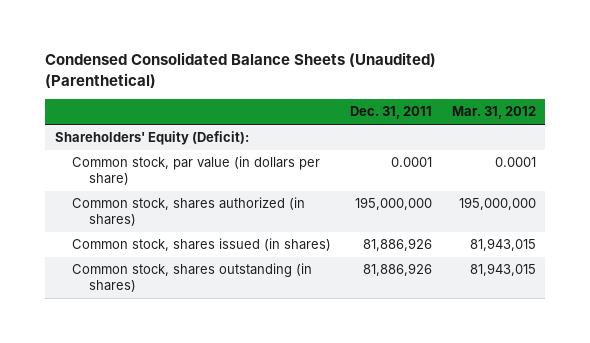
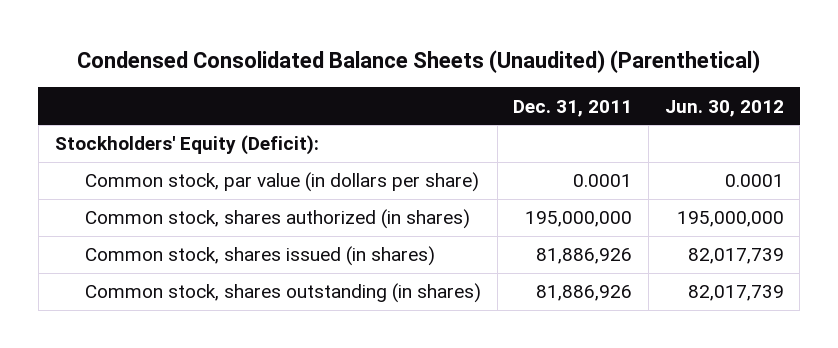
[451,106,536,120] Mar. 31, 2012 -> none
none -> [664,99,784,117] Jun. 30, 2012
[54,131,249,146] Shareholders' Equity (Deficit): -> [54,135,319,156] Stockholders' Equity (Deficit):

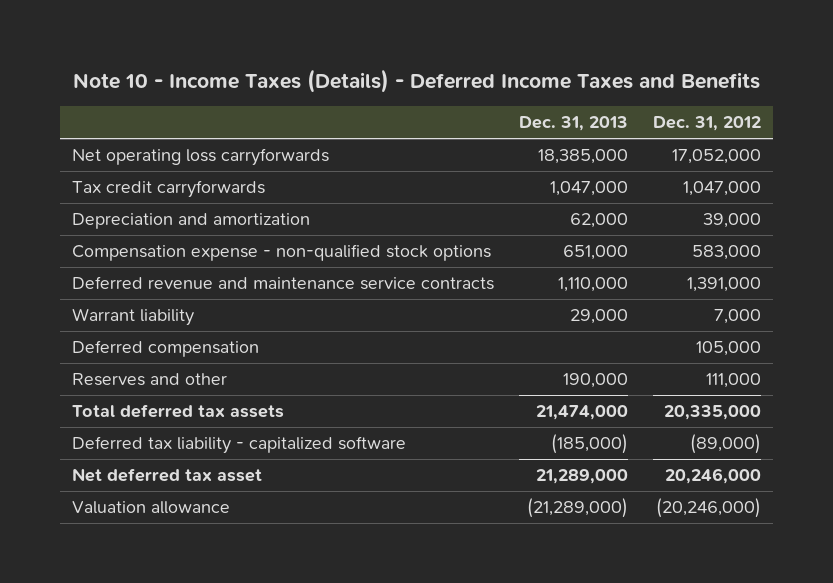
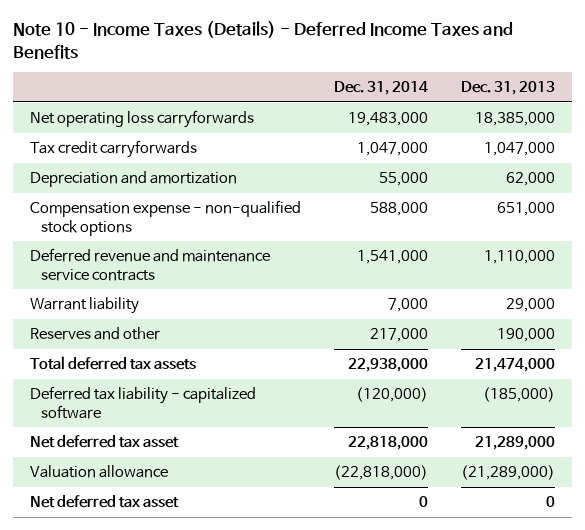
[652,116,761,132] Dec. 31, 2012 -> none
none -> [333,81,428,96] Dec. 31, 2014
[72,340,260,358] Deferred compensation -> none
none -> [29,494,179,508] Net deferred tax asset

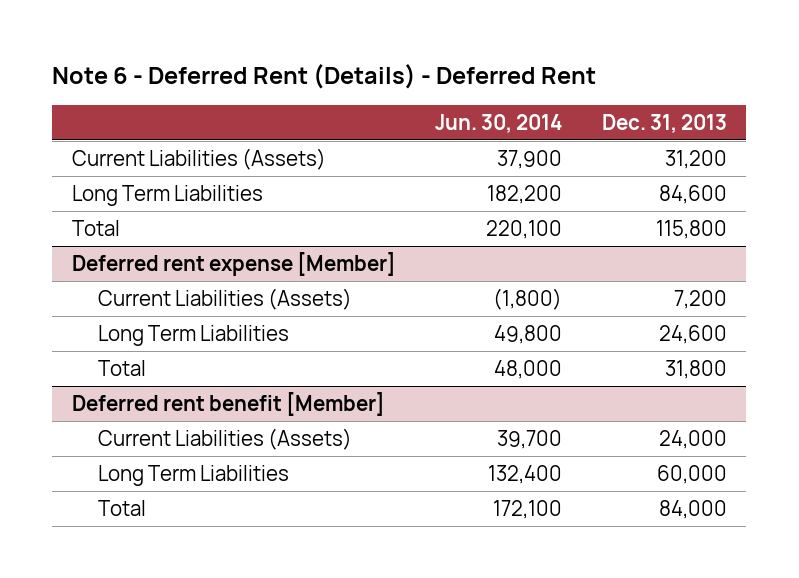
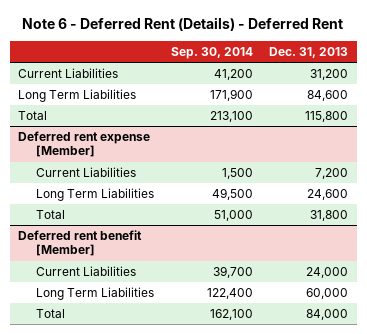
[435,113,563,133] Jun. 30, 2014 -> none
none -> [170,47,253,60] Sep. 30, 2014
[72,147,327,170] Current Liabilities (Assets) -> [18,68,119,79] Current Liabilities
[97,287,352,310] Current Liabilities (Assets) -> [35,167,136,178] Current Liabilities
[97,427,352,450] Current Liabilities (Assets) -> [35,266,136,277] Current Liabilities

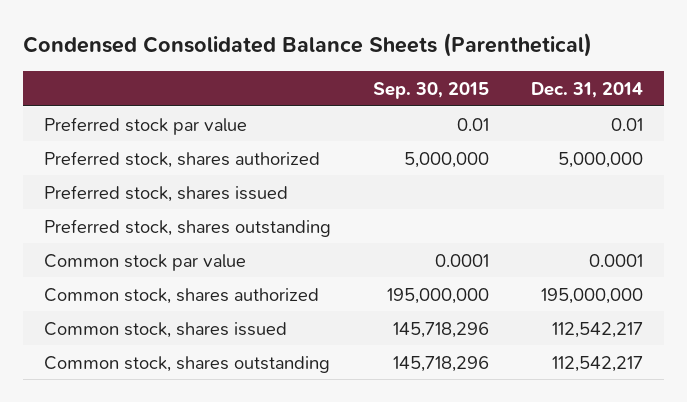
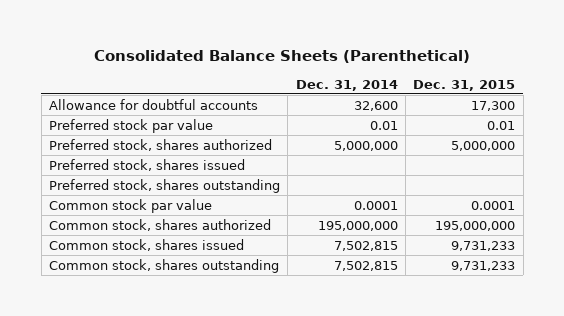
[23,33,593,58] Condensed Consolidated Balance Sheets (Parenthetical) -> [94,50,471,64] Consolidated Balance Sheets (Parenthetical)
[372,81,489,99] Sep. 30, 2015 -> none
none -> [413,79,516,91] Dec. 31, 2015
none -> [48,98,258,110] Allowance for doubtful accounts
[551,321,643,338] 112,542,217 -> [333,240,398,251] 7,502,815
[551,355,643,372] 112,542,217 -> [333,260,398,271] 7,502,815

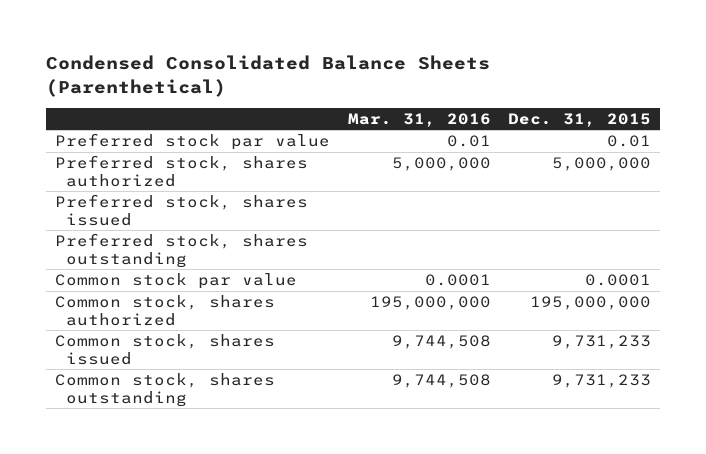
[94,50,471,64] Consolidated Balance Sheets (Parenthetical) -> [46,55,491,97] Condensed Consolidated Balance Sheets (Parenthetical)
[295,79,398,91] Dec. 31, 2014 -> none
none -> [347,112,491,127] Mar. 31, 2016
[48,98,258,110] Allowance for doubtful accounts -> none

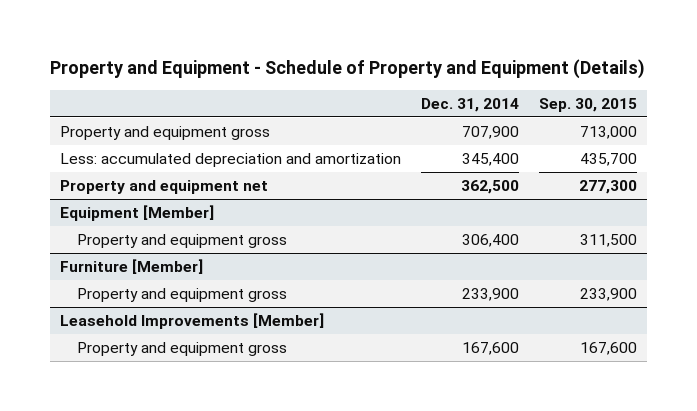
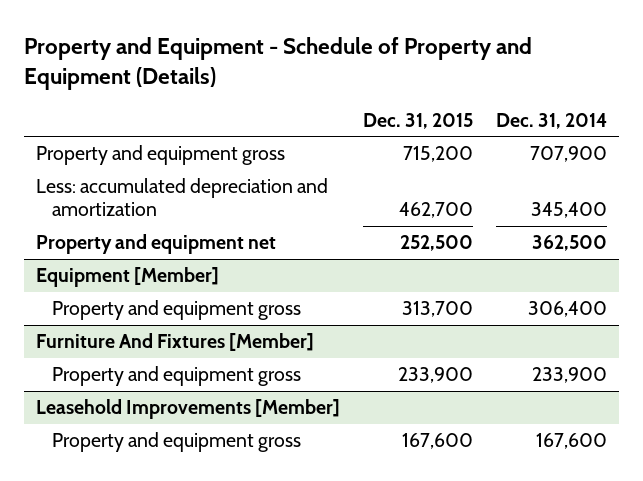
[539,97,638,112] Sep. 30, 2015 -> none
none -> [363,112,474,129] Dec. 31, 2015
[59,259,203,275] Furniture [Member] -> [35,333,314,352] Furniture And Fixtures [Member]

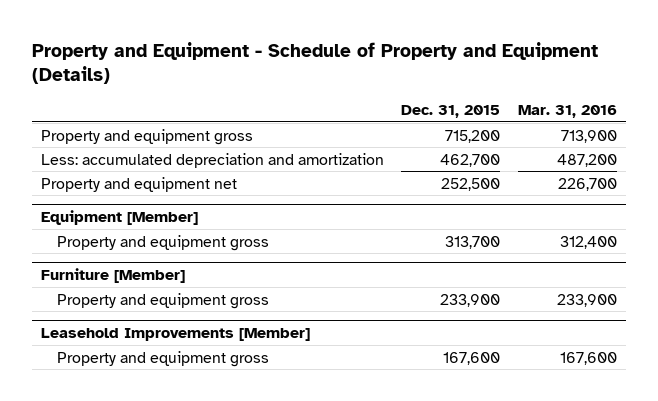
[496,112,608,129] Dec. 31, 2014 -> none
none -> [517,104,617,118] Mar. 31, 2016
[35,333,314,352] Furniture And Fixtures [Member] -> [40,268,185,284] Furniture [Member]

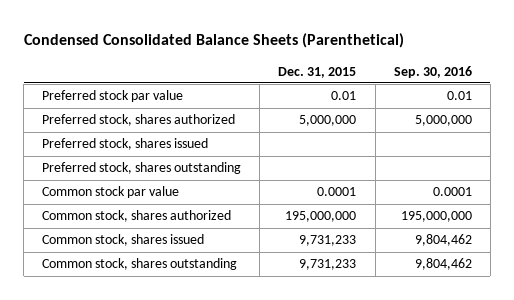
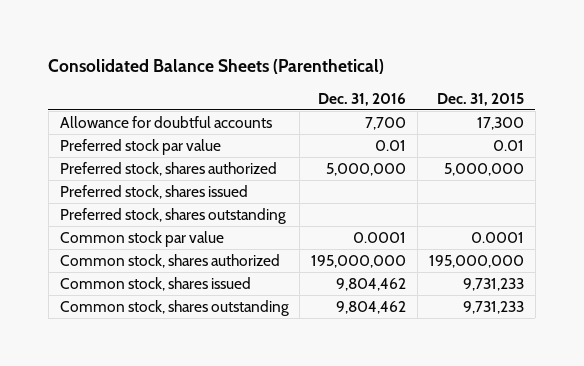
[23,33,404,49] Condensed Consolidated Balance Sheets (Parenthetical) -> [48,58,385,74] Consolidated Balance Sheets (Parenthetical)
[393,65,472,78] Sep. 30, 2016 -> none
none -> [318,92,407,106] Dec. 31, 2016
none -> [59,115,272,128] Allowance for doubtful accounts

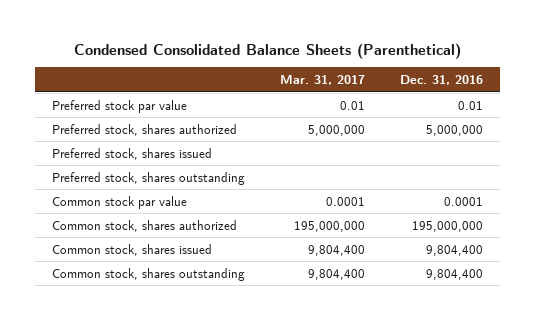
[48,58,385,74] Consolidated Balance Sheets (Parenthetical) -> [73,42,461,59] Condensed Consolidated Balance Sheets (Parenthetical)
[437,92,525,106] Dec. 31, 2015 -> none
none -> [280,74,366,85] Mar. 31, 2017
[59,115,272,128] Allowance for doubtful accounts -> none
[336,277,407,291] 9,804,462 -> [426,244,484,256] 9,804,400
[336,300,407,314] 9,804,462 -> [426,268,484,280] 9,804,400

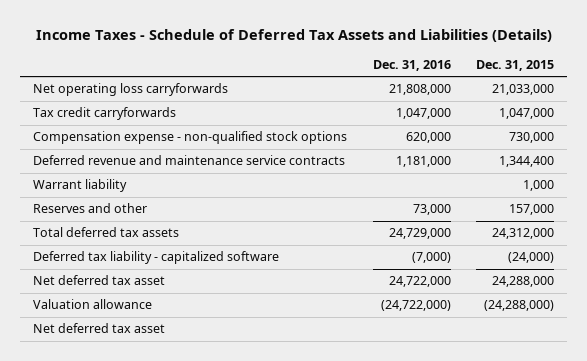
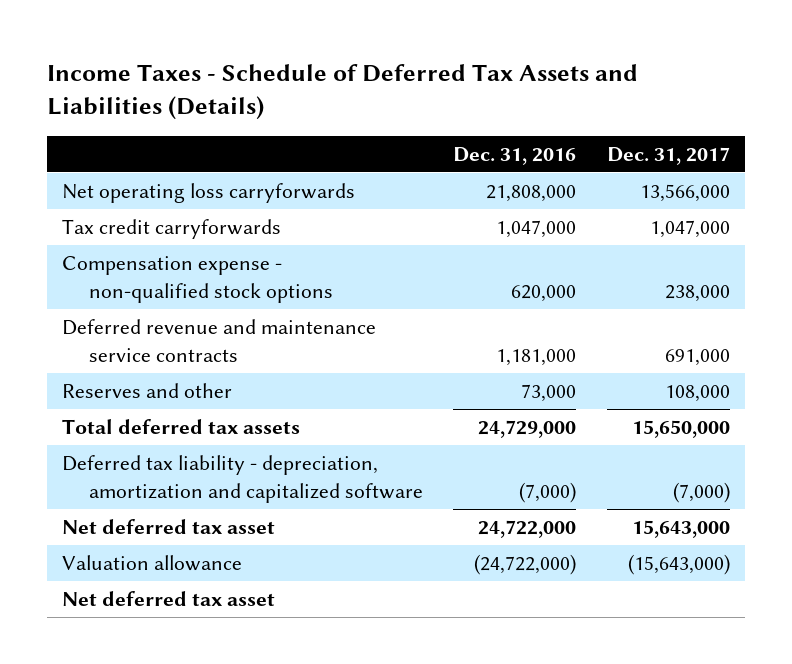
[476,59,555,71] Dec. 31, 2015 -> none
none -> [606,146,730,165] Dec. 31, 2017
[32,179,127,193] Warrant liability -> none
[32,251,279,265] Deferred tax liability - capitalized software -> [62,454,423,503] Deferred tax liability - depreciation, amortization and capitalized software

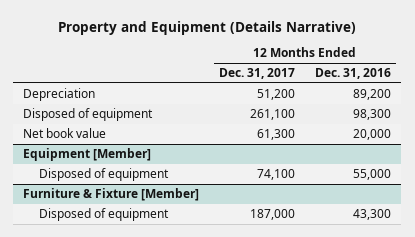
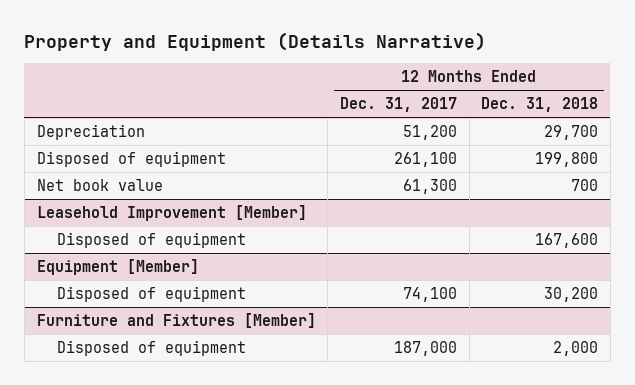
[315,68,392,80] Dec. 31, 2016 -> none
none -> [481,97,599,113] Dec. 31, 2018
none -> [36,205,307,222] Leasehold Improvement [Member]
none -> [56,232,246,249] Disposed of equipment
[23,188,200,202] Furniture & Fixture [Member] -> [36,313,316,329] Furniture and Fixtures [Member]

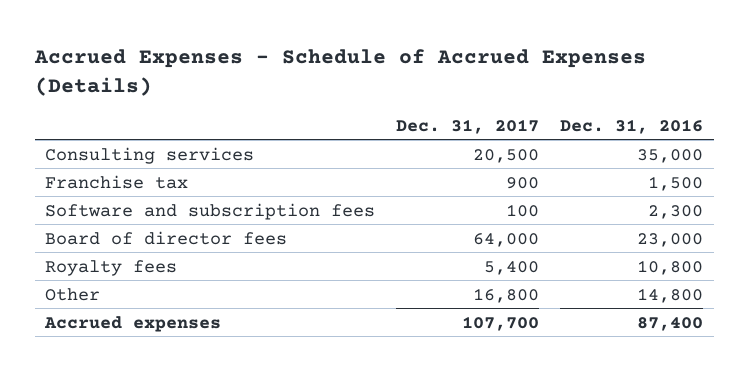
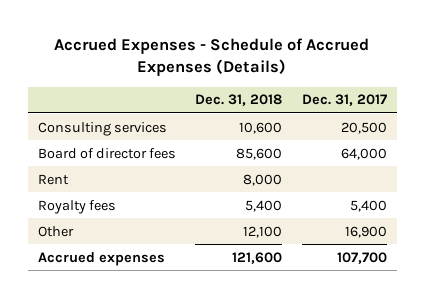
[560,118,704,134] Dec. 31, 2016 -> none
none -> [195,94,283,107] Dec. 31, 2018
[45,174,189,189] Franchise tax -> none
[45,202,376,220] Software and subscription fees -> none
none -> [37,173,69,185] Rent
[473,287,540,303] 16,800 -> [345,225,388,238] 16,900

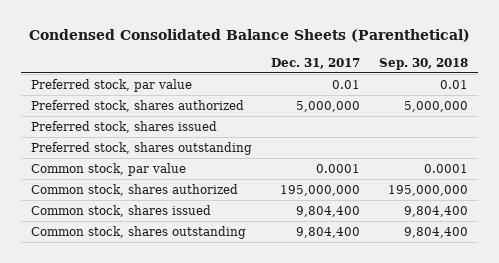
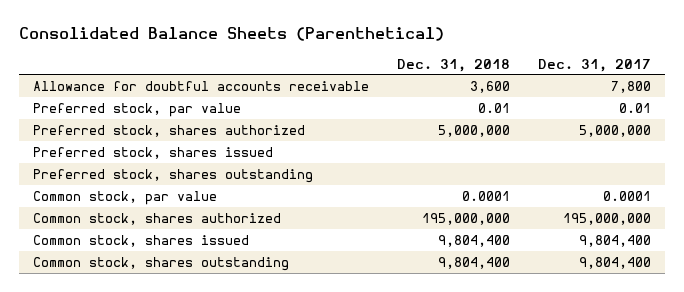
[28,28,470,42] Condensed Consolidated Balance Sheets (Parenthetical) -> [18,27,444,42] Consolidated Balance Sheets (Parenthetical)
[379,57,469,70] Sep. 30, 2018 -> none
none -> [396,58,510,72] Dec. 31, 2018
none -> [32,80,369,91] Allowance for doubtful accounts receivable

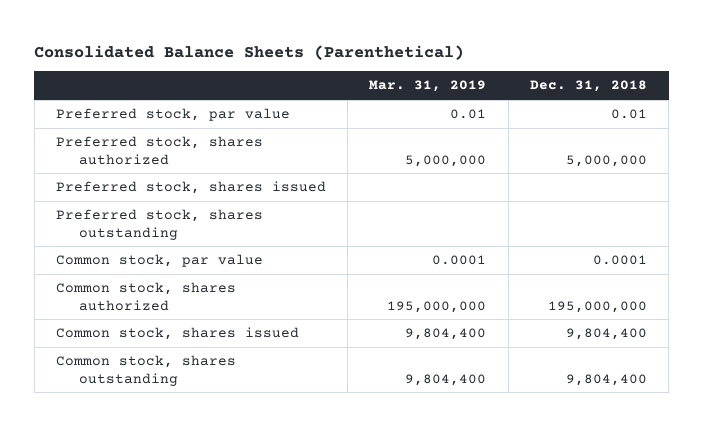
[537,58,651,72] Dec. 31, 2017 -> none
none -> [369,80,487,93] Mar. 31, 2019
[32,80,369,91] Allowance for doubtful accounts receivable -> none

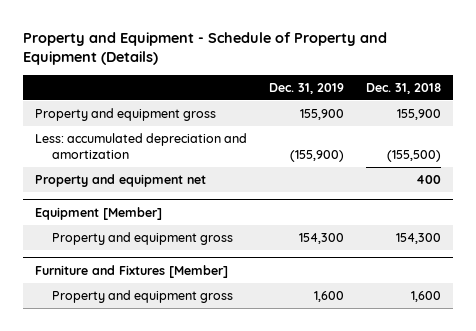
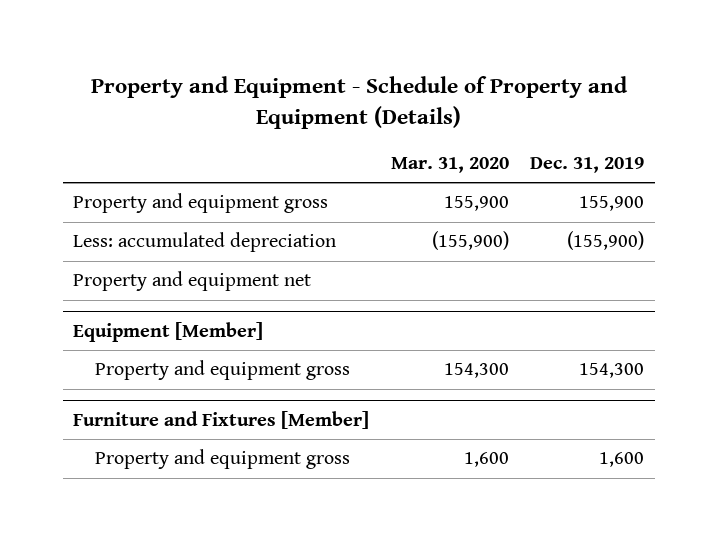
[366,82,442,94] Dec. 31, 2018 -> none
none -> [390,156,509,173] Mar. 31, 2020
[34,132,247,159] Less: accumulated depreciation and amortization -> [73,232,337,253] Less: accumulated depreciation

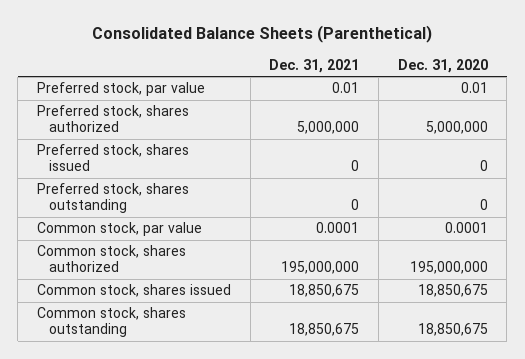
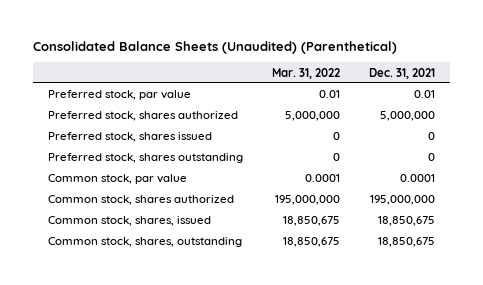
[92,25,433,44] Consolidated Balance Sheets (Parenthetical) -> [33,40,398,54] Consolidated Balance Sheets (Unaudited) (Parenthetical)
[397,58,488,73] Dec. 31, 2020 -> none
none -> [271,67,340,79] Mar. 31, 2022
[37,284,232,298] Common stock, shares issued -> [47,216,211,227] Common stock, shares, issued
[37,307,187,338] Common stock, shares outstanding -> [47,237,242,248] Common stock, shares, outstanding

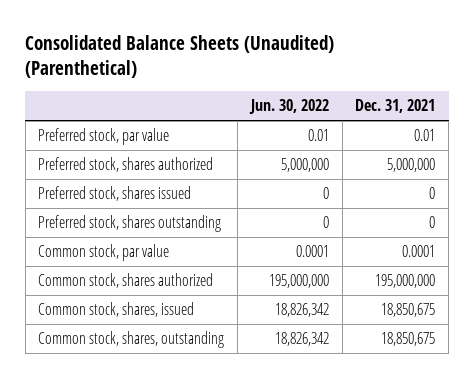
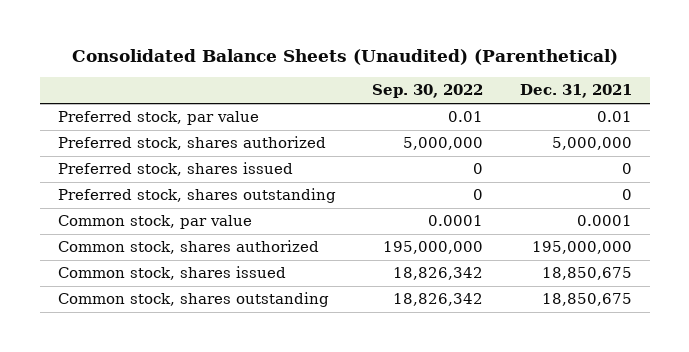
[248,99,329,115] Jun. 30, 2022 -> none
none -> [372,84,484,99] Sep. 30, 2022
[38,302,195,318] Common stock, shares, issued -> [57,266,286,281] Common stock, shares issued
[38,331,225,349] Common stock, shares, outstanding -> [57,292,329,308] Common stock, shares outstanding

